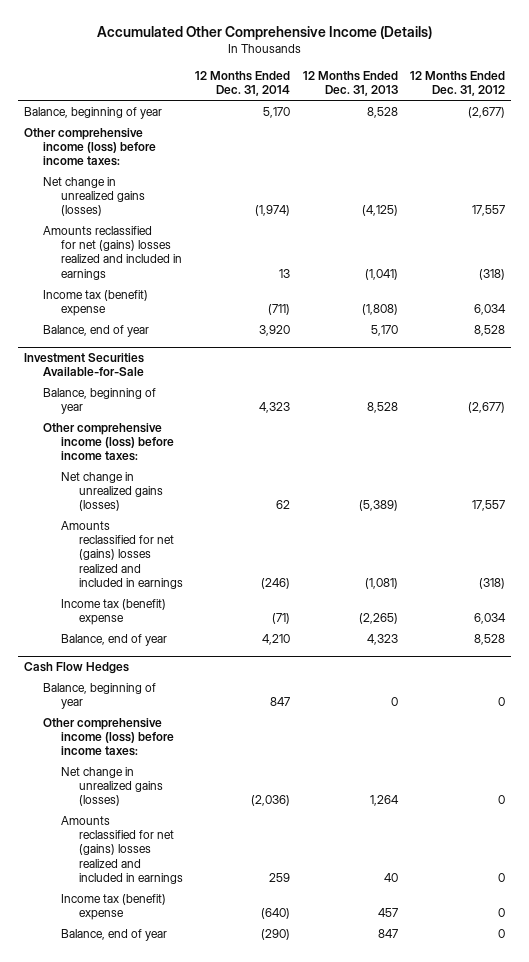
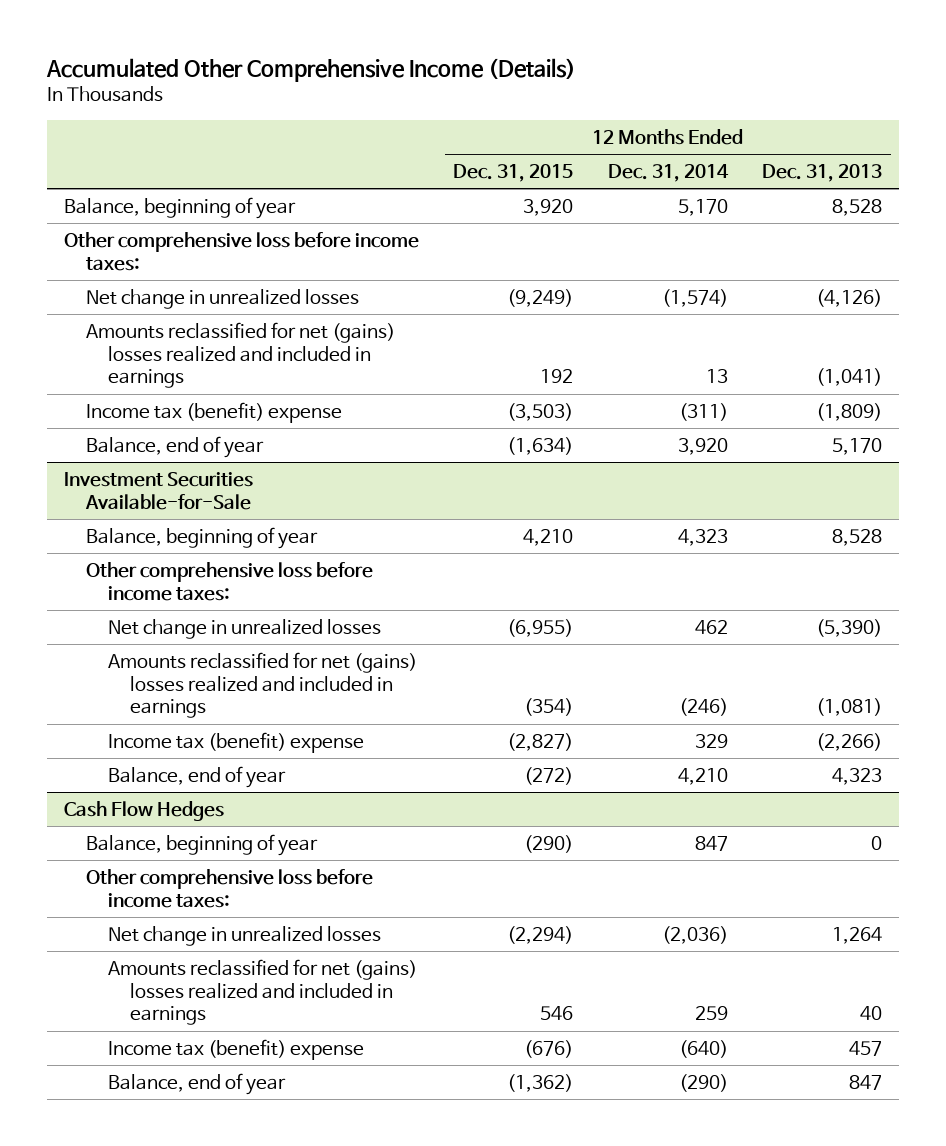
[409,70,505,97] 12 Months Ended Dec. 31, 2012 -> none
none -> [453,163,574,182] Dec. 31, 2015
[24,127,156,167] Other comprehensive income (loss) before income taxes: -> [63,231,419,271] Other comprehensive loss before income taxes:
[42,176,145,217] Net change in unrealized gains (losses) -> [85,288,359,309] Net change in unrealized losses
[255,205,291,217] (1,974) -> [661,288,728,307] (1,574)
[361,205,398,217] (4,125) -> [815,288,882,307] (4,126)
[268,304,291,316] (711) -> [678,402,728,421] (311)
[361,304,398,316] (1,808) -> [815,402,882,421] (1,809)
[42,422,174,462] Other comprehensive income (loss) before income taxes: -> [85,561,373,601] Other comprehensive loss before income taxes:
[60,471,164,512] Net change in unrealized gains (losses) -> [107,618,381,639] Net change in unrealized losses
[276,500,291,510] 62 -> [694,619,728,634] 462
[358,500,398,512] (5,389) -> [815,618,882,637] (5,390)
[272,613,291,625] (71) -> [694,733,728,748] 329
[358,613,398,625] (2,265) -> [815,732,882,751] (2,266)
[42,717,174,757] Other comprehensive income (loss) before income taxes: -> [85,868,373,908] Other comprehensive loss before income taxes:
[60,766,164,807] Net change in unrealized gains (losses) -> [107,925,381,946] Net change in unrealized losses

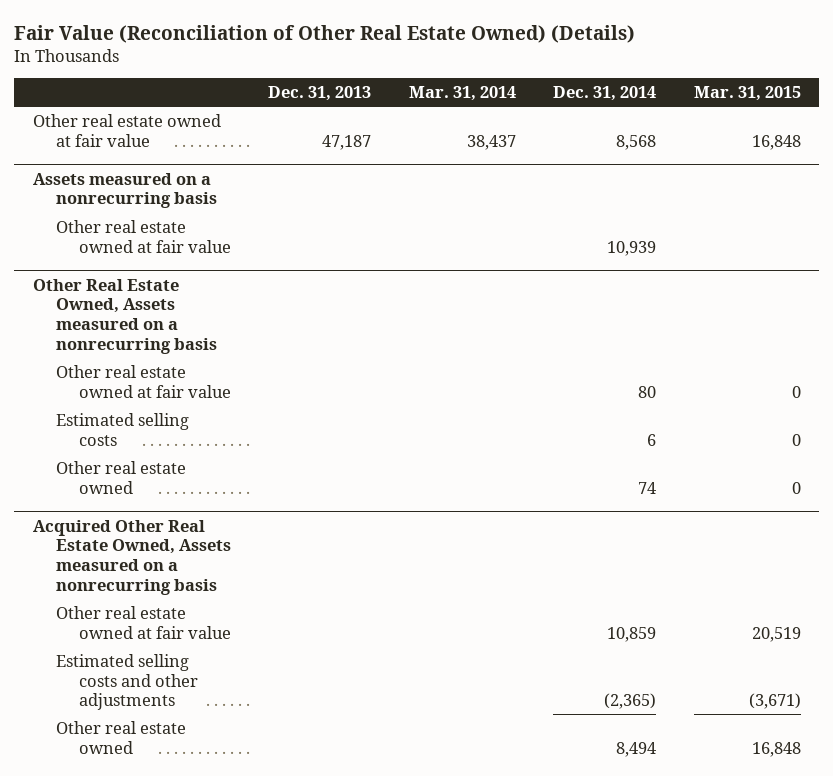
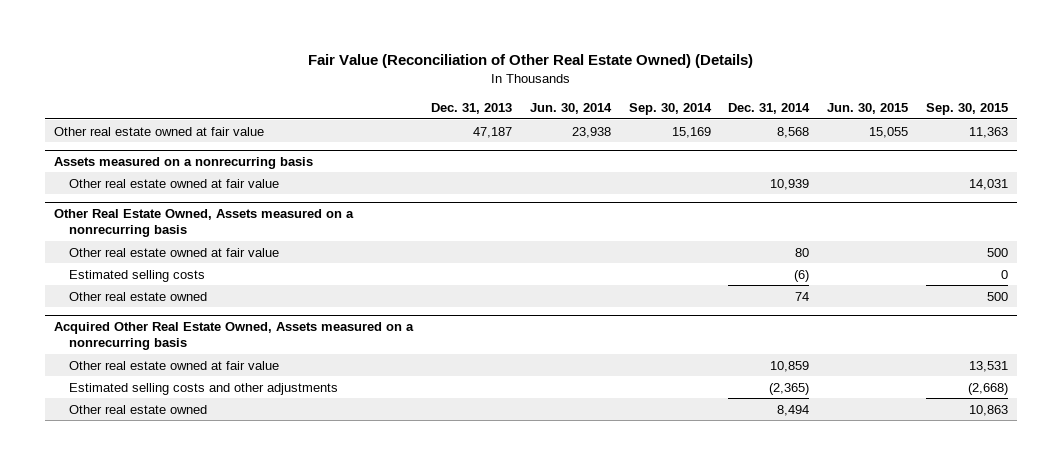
[408,86,516,102] Mar. 31, 2014 -> none
[693,86,801,102] Mar. 31, 2015 -> none
none -> [529,102,612,114] Jun. 30, 2014
none -> [628,102,712,115] Sep. 30, 2014
none -> [827,102,909,114] Jun. 30, 2015
none -> [926,102,1009,115] Sep. 30, 2015
[647,433,657,446] 6 -> [794,269,810,282] (6)

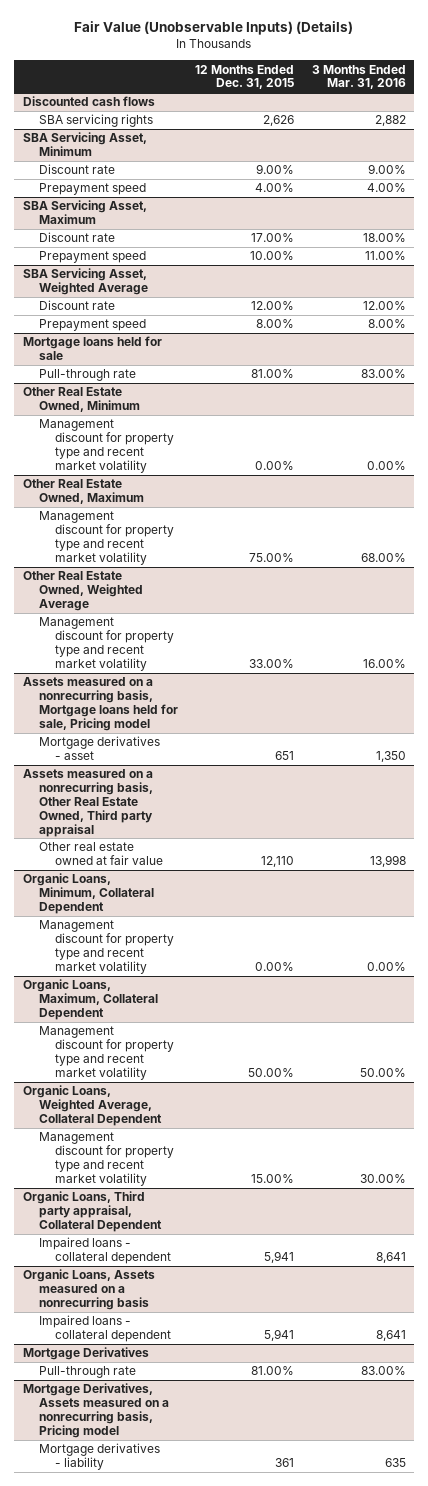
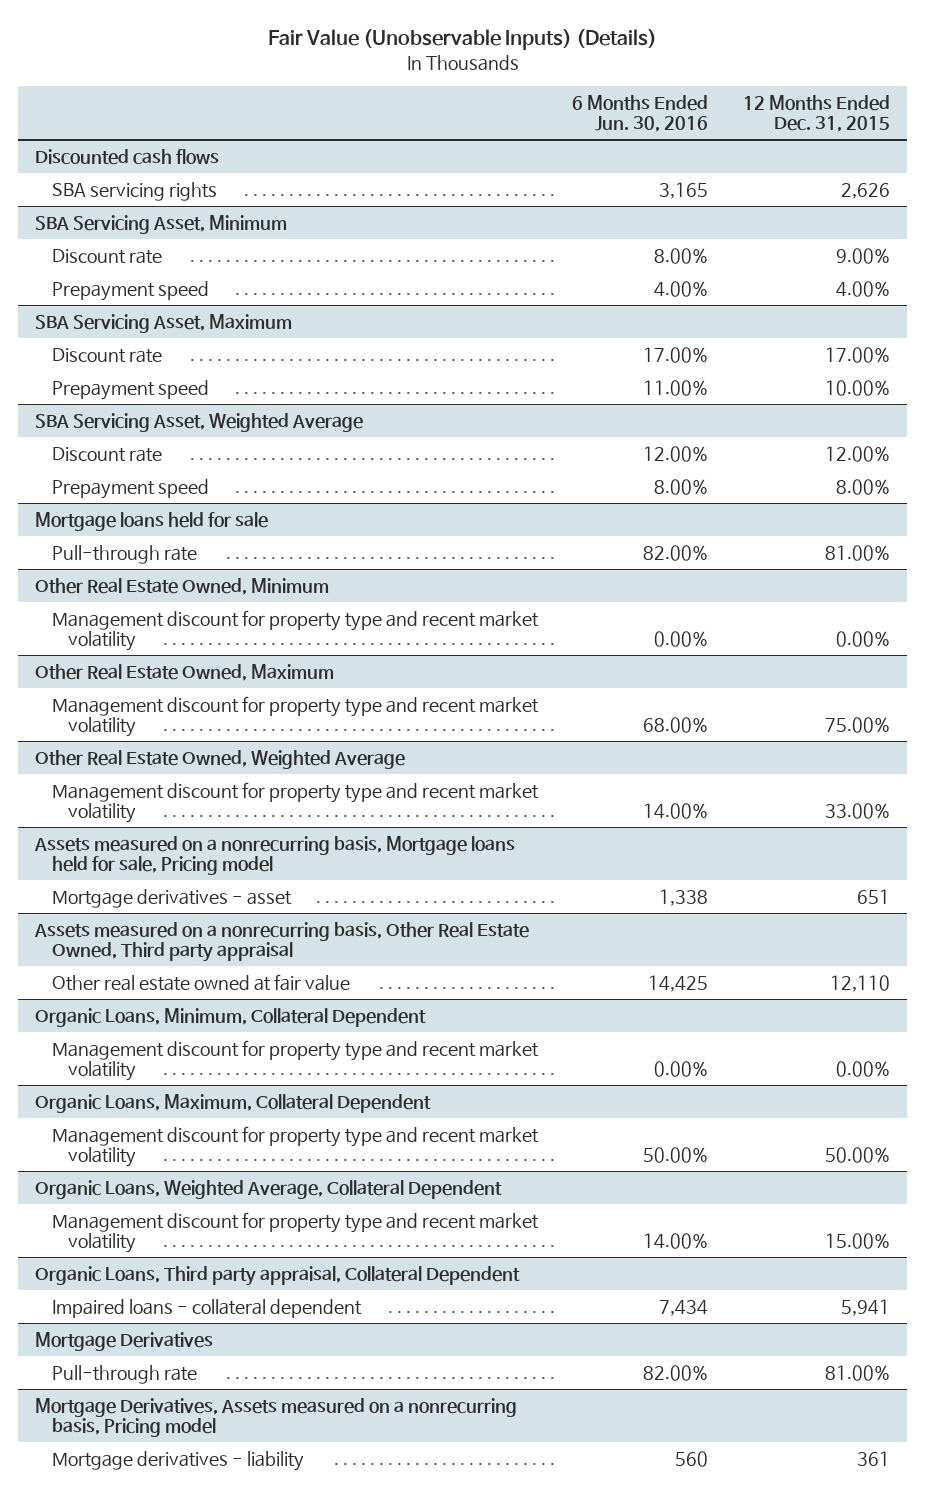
[311,64,406,90] 3 Months Ended Mar. 31, 2016 -> none
none -> [572,94,709,133] 6 Months Ended Jun. 30, 2016
[22,1269,155,1310] Organic Loans, Assets measured on a nonrecurring basis -> none
[38,1315,171,1343] Impaired loans - collateral dependent -> none

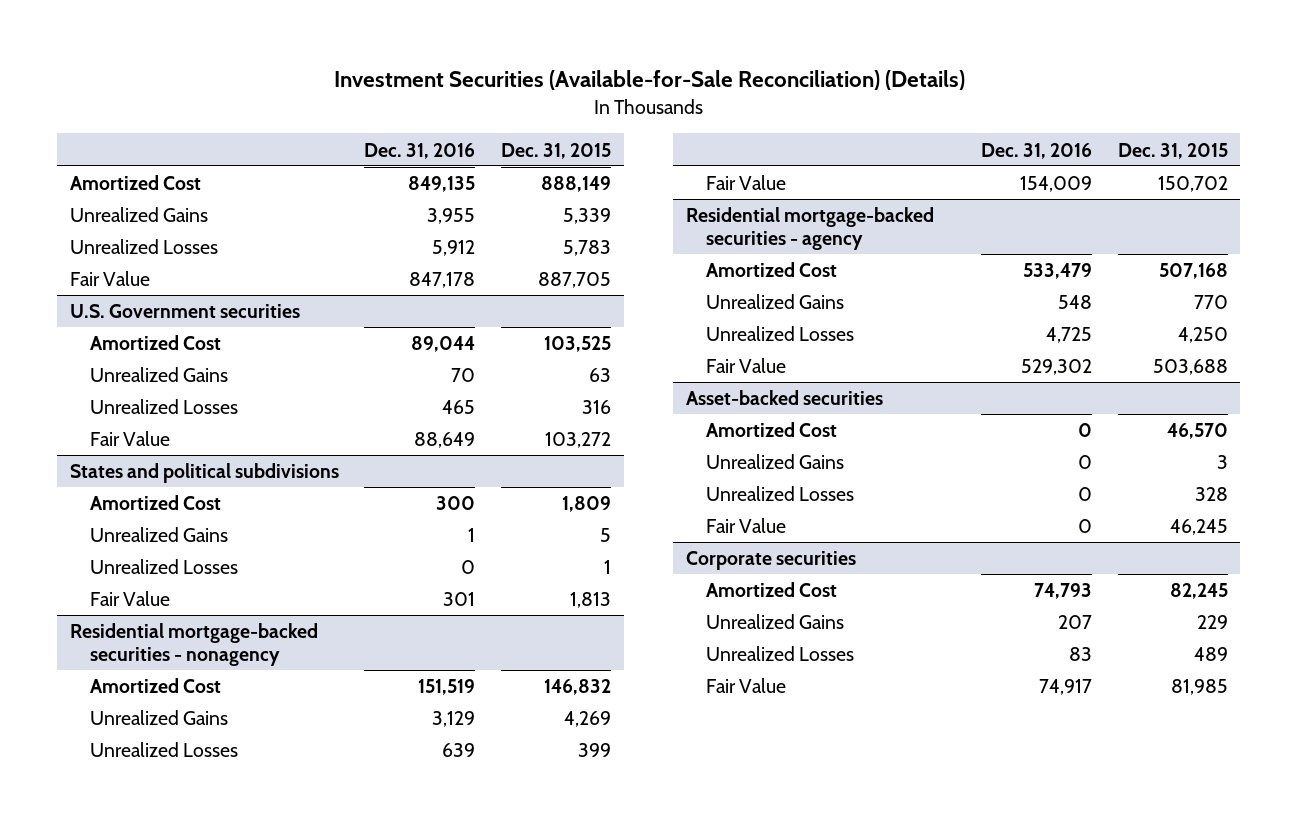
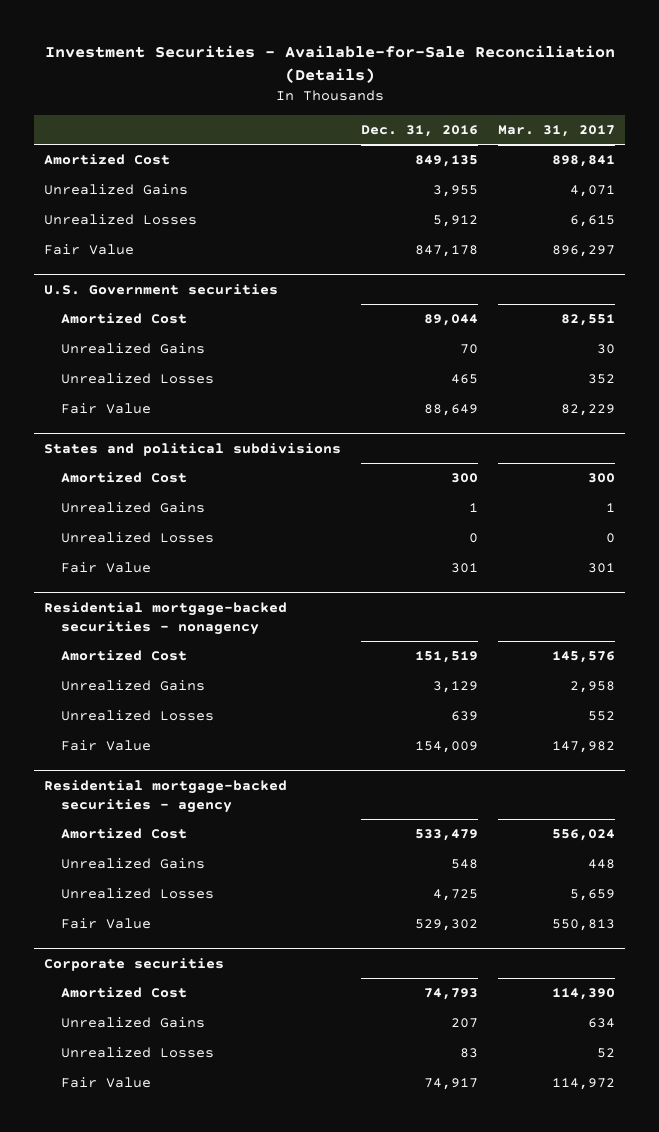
[333,70,965,91] Investment Securities (Available-for-Sale Reconciliation) (Details) -> [44,44,615,83] Investment Securities - Available-for-Sale Reconciliation (Details)
[501,142,612,159] Dec. 31, 2015 -> none
none -> [498,124,616,137] Mar. 31, 2017
[686,390,884,406] Asset-backed securities -> none
[705,422,837,438] Amortized Cost -> none
[705,454,844,470] Unrealized Gains -> none
[705,486,854,502] Unrealized Losses -> none
[705,518,786,534] Fair Value -> none

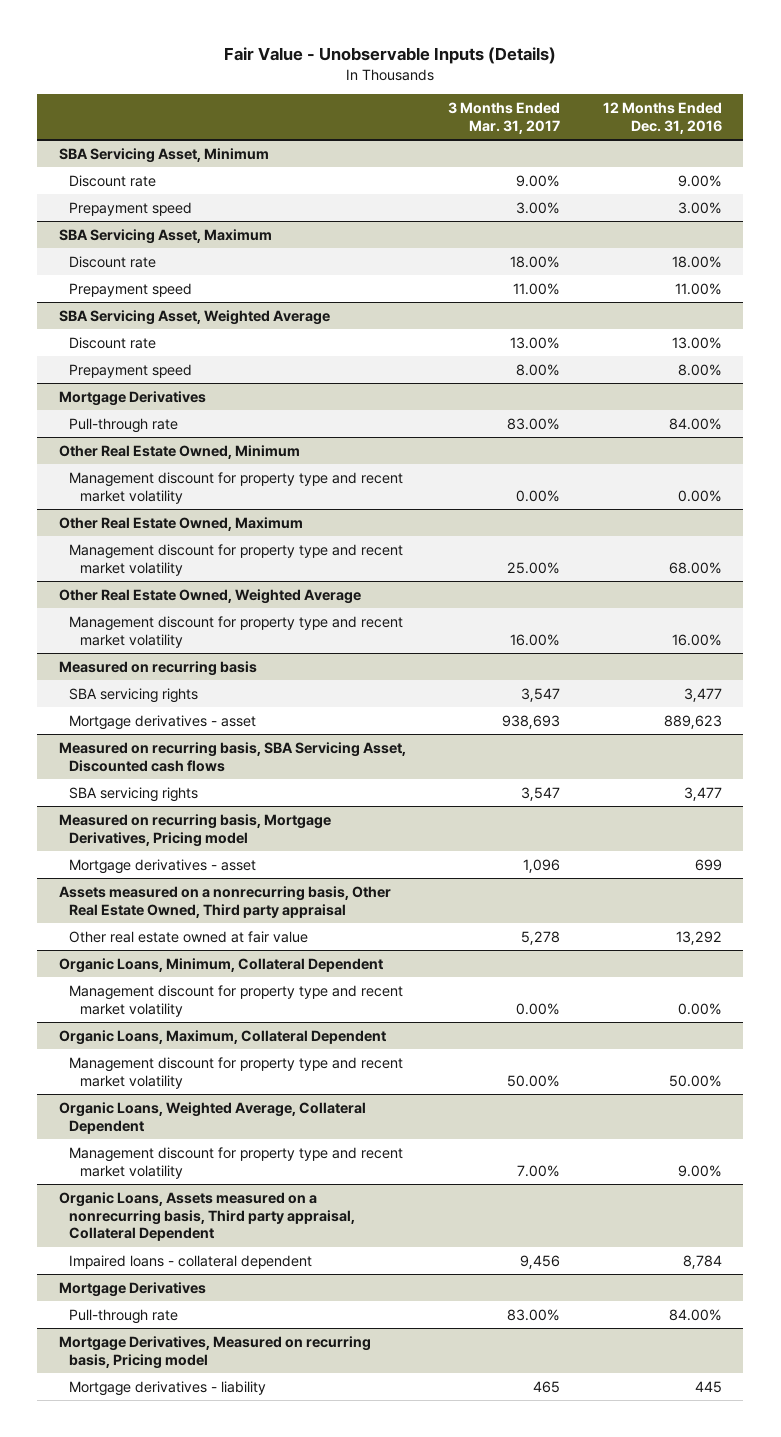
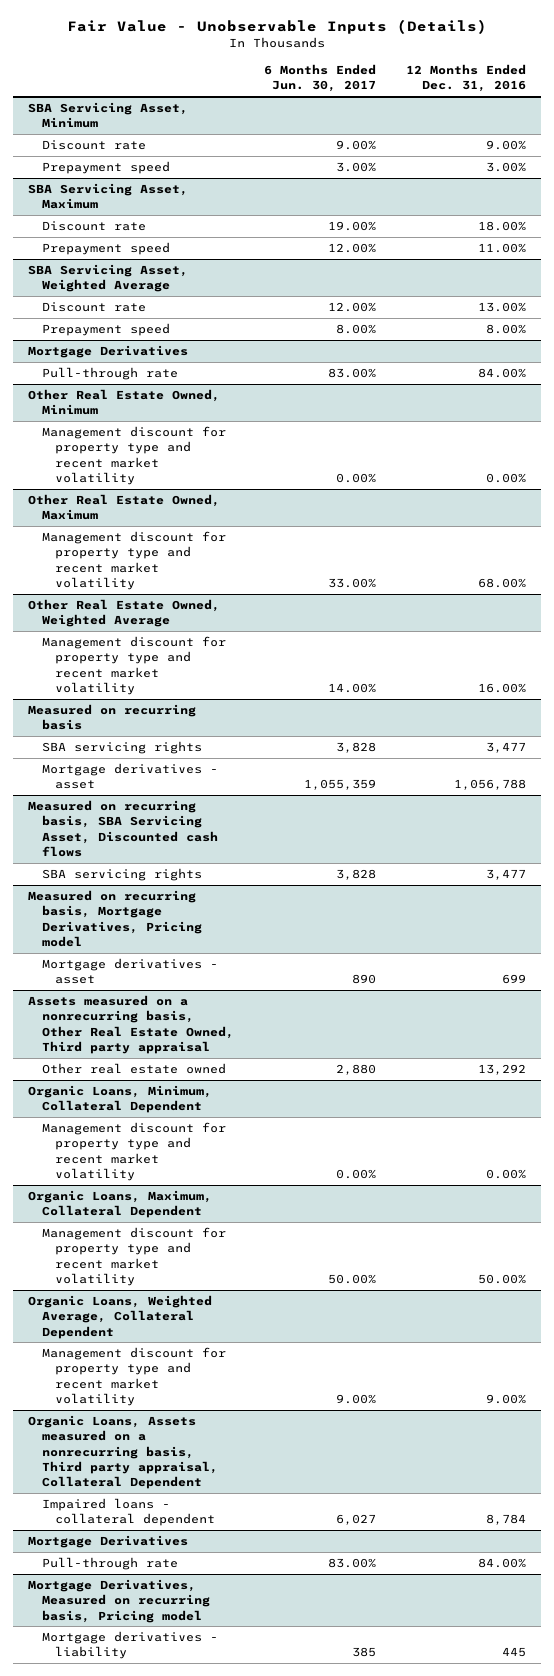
[448,102,561,135] 3 Months Ended Mar. 31, 2017 -> none
none -> [263,64,376,93] 6 Months Ended Jun. 30, 2017
[664,714,723,729] 889,623 -> [453,779,526,791] 1,056,788
[69,930,309,943] Other real estate owned at fair value -> [41,1063,226,1075] Other real estate owned

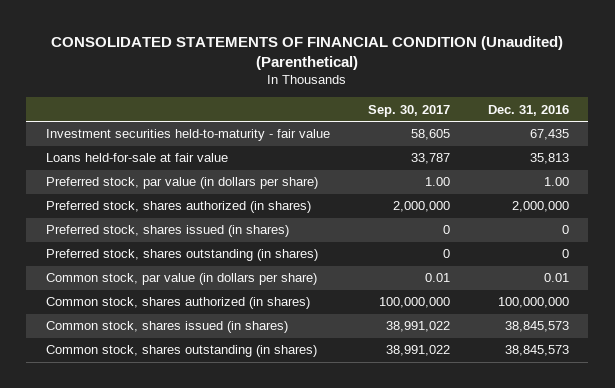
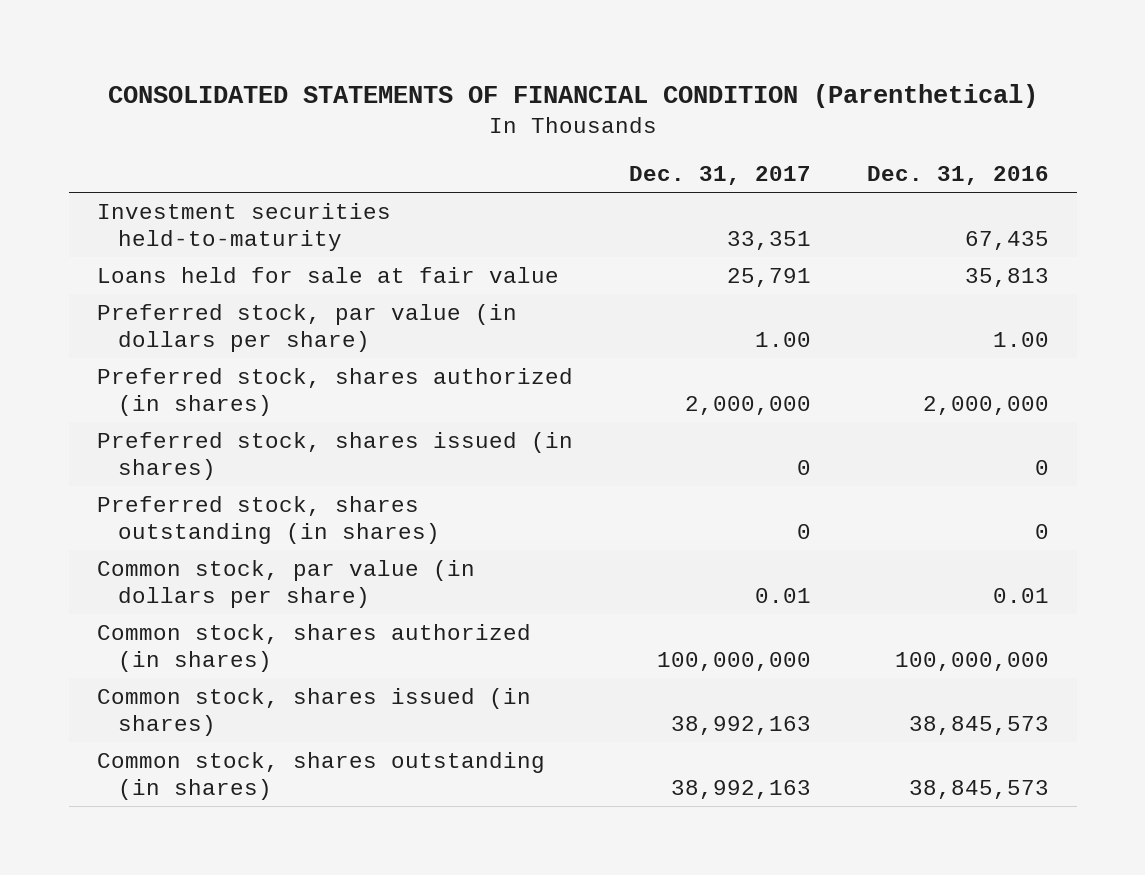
[51,35,564,70] CONSOLIDATED STATEMENTS OF FINANCIAL CONDITION (Unaudited) (Parenthetical) -> [107,84,1038,109] CONSOLIDATED STATEMENTS OF FINANCIAL CONDITION (Parenthetical)
[367,104,450,117] Sep. 30, 2017 -> none
none -> [628,166,811,186] Dec. 31, 2017
[45,129,330,142] Investment securities held-to-maturity - fair value -> [96,202,391,252] Investment securities held-to-maturity
[45,153,228,163] Loans held-for-sale at fair value -> [96,266,559,283] Loans held for sale at fair value

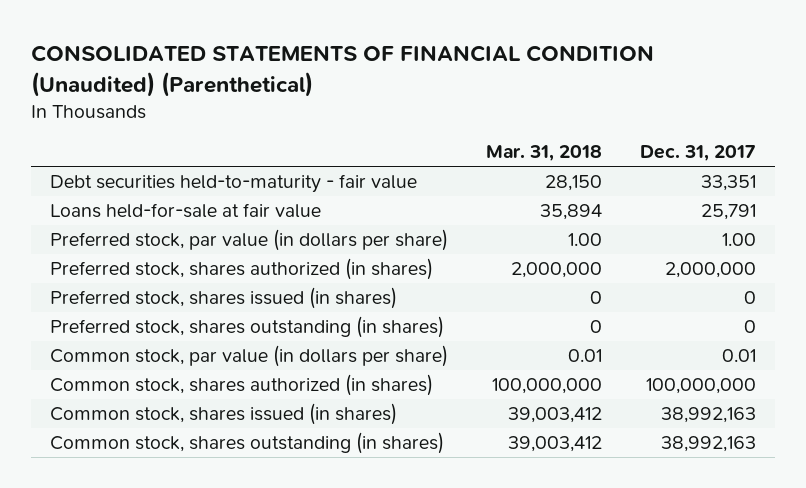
[107,84,1038,109] CONSOLIDATED STATEMENTS OF FINANCIAL CONDITION (Parenthetical) -> [31,45,655,97] CONSOLIDATED STATEMENTS OF FINANCIAL CONDITION (Unaudited) (Parenthetical)
[866,166,1049,186] Dec. 31, 2016 -> none
none -> [486,145,603,162] Mar. 31, 2018
[96,202,391,252] Investment securities held-to-maturity -> [50,174,418,194] Debt securities held-to-maturity - fair value
[96,266,559,283] Loans held for sale at fair value -> [50,203,322,219] Loans held-for-sale at fair value

